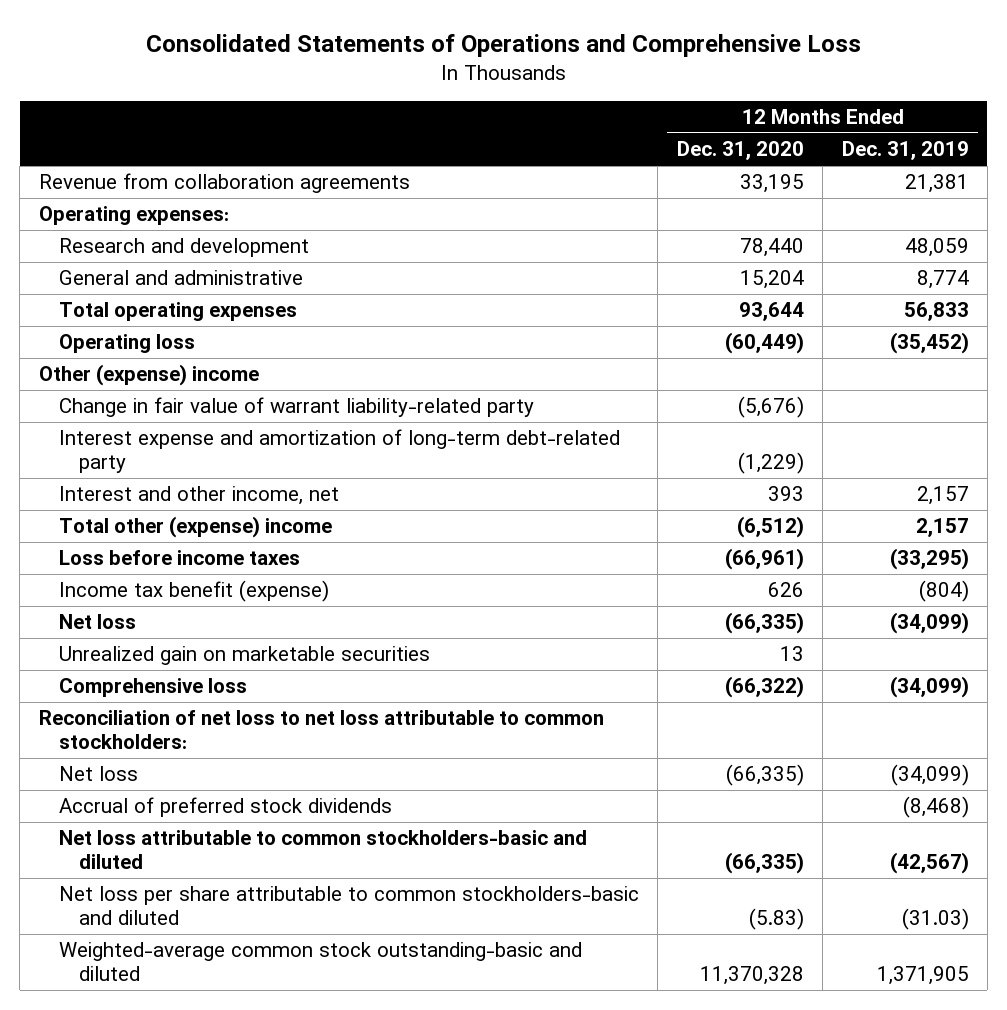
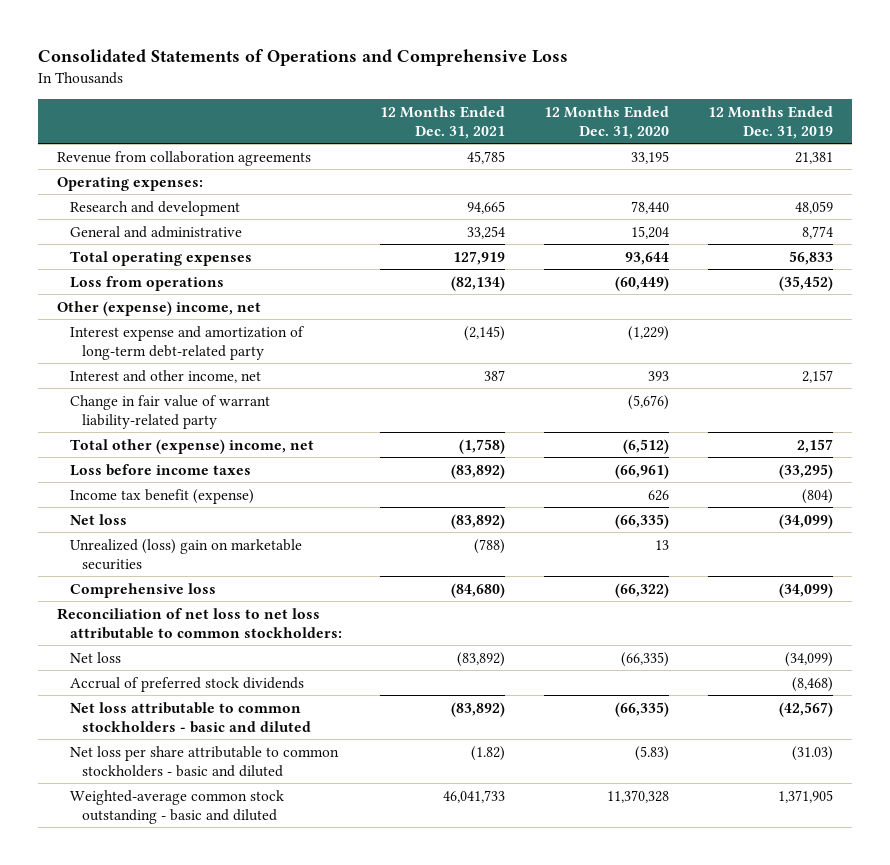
none -> [380,105,506,139] 12 Months Ended Dec. 31, 2021
[58,334,195,354] Operating loss -> [69,275,224,291] Loss from operations
[38,364,259,387] Other (expense) income -> [57,300,262,316] Other (expense) income, net
[58,397,534,418] Change in fair value of warrant liability-related party -> [69,394,270,429] Change in fair value of warrant liability-related party
[58,516,332,539] Total other (expense) income -> [69,438,314,454] Total other (expense) income, net
[58,646,430,666] Unrealized gain on marketable securities -> [69,538,302,570] Unrealized (loss) gain on marketable securities
[58,830,587,870] Net loss attributable to common stockholders-basic and diluted -> [69,701,312,733] Net loss attributable to common stockholders - basic and diluted
[58,886,639,926] Net loss per share attributable to common stockholders-basic and diluted -> [69,745,339,777] Net loss per share attributable to common stockholders - basic and diluted
[58,942,582,982] Weighted-average common stock outstanding-basic and diluted -> [69,789,284,824] Weighted-average common stock outstanding - basic and diluted

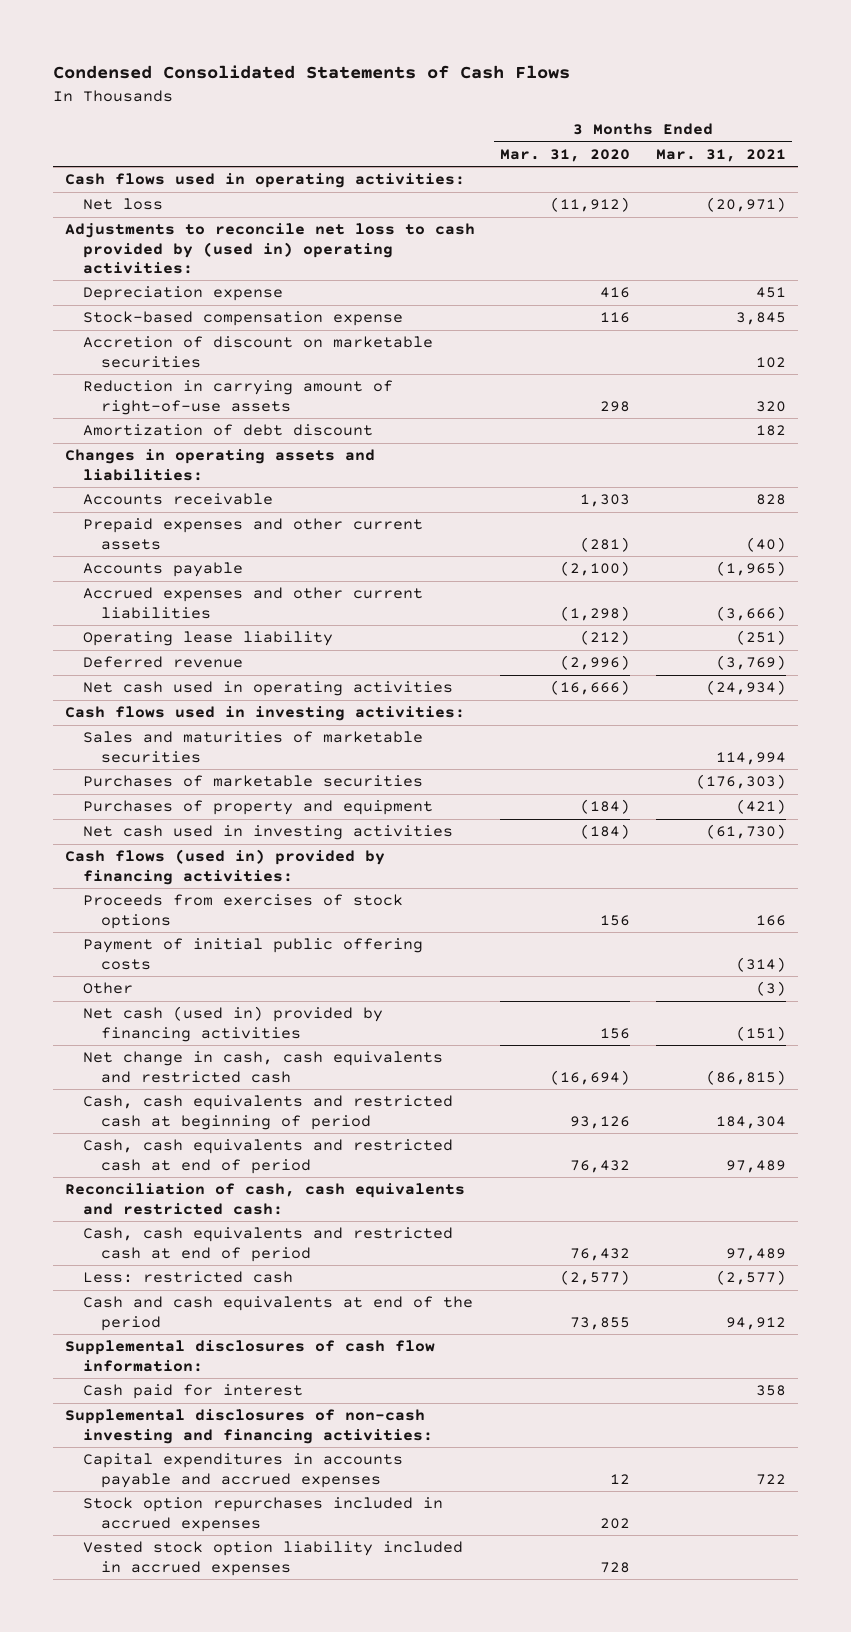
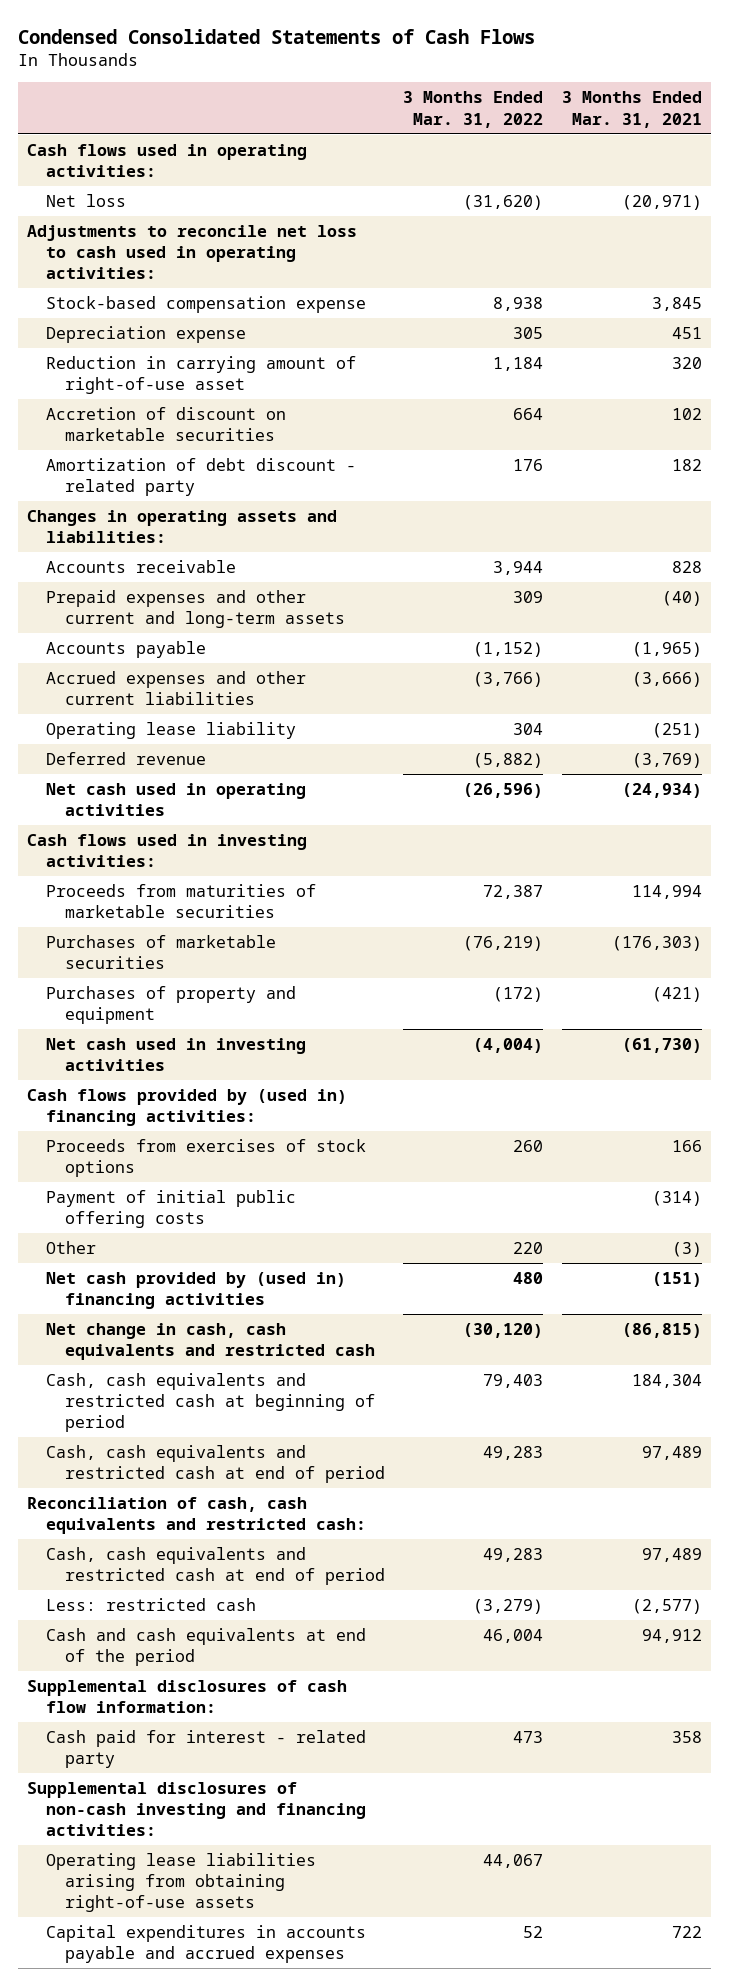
[500,148,631,162] Mar. 31, 2020 -> none
none -> [403,91,544,128] 3 Months Ended Mar. 31, 2022
[65,223,476,274] Adjustments to reconcile net loss to cash provided by (used in) operating activities: -> [27,224,358,280] Adjustments to reconcile net loss to cash used in operating activities:
[83,286,284,302] Depreciation expense -> [46,325,247,343] Depreciation expense
none -> [46,355,357,395] Reduction in carrying amount of right-of-use asset
[83,380,394,415] Reduction in carrying amount of right-of-use assets -> none
[83,424,374,437] Amortization of debt discount -> [46,457,357,497] Amortization of debt discount - related party
[83,518,424,550] Prepaid expenses and other current assets -> [46,589,345,629] Prepaid expenses and other current and long-term assets
[83,731,424,763] Sales and maturities of marketable securities -> [46,883,317,919] Proceeds from maturities of marketable securities
[65,849,386,885] Cash flows (used in) provided by financing activities: -> [27,1088,348,1127] Cash flows provided by (used in) financing activities:
[83,1006,384,1042] Net cash (used in) provided by financing activities -> [46,1271,347,1310] Net cash provided by (used in) financing activities
[83,1384,304,1400] Cash paid for interest -> [46,1729,367,1769] Cash paid for interest - related party
none -> [46,1852,317,1913] Operating lease liabilities arising from obtaining right-of-use assets
[83,1497,444,1532] Stock option repurchases included in accrued expenses -> none
[83,1541,464,1576] Vested stock option liability included in accrued expenses -> none

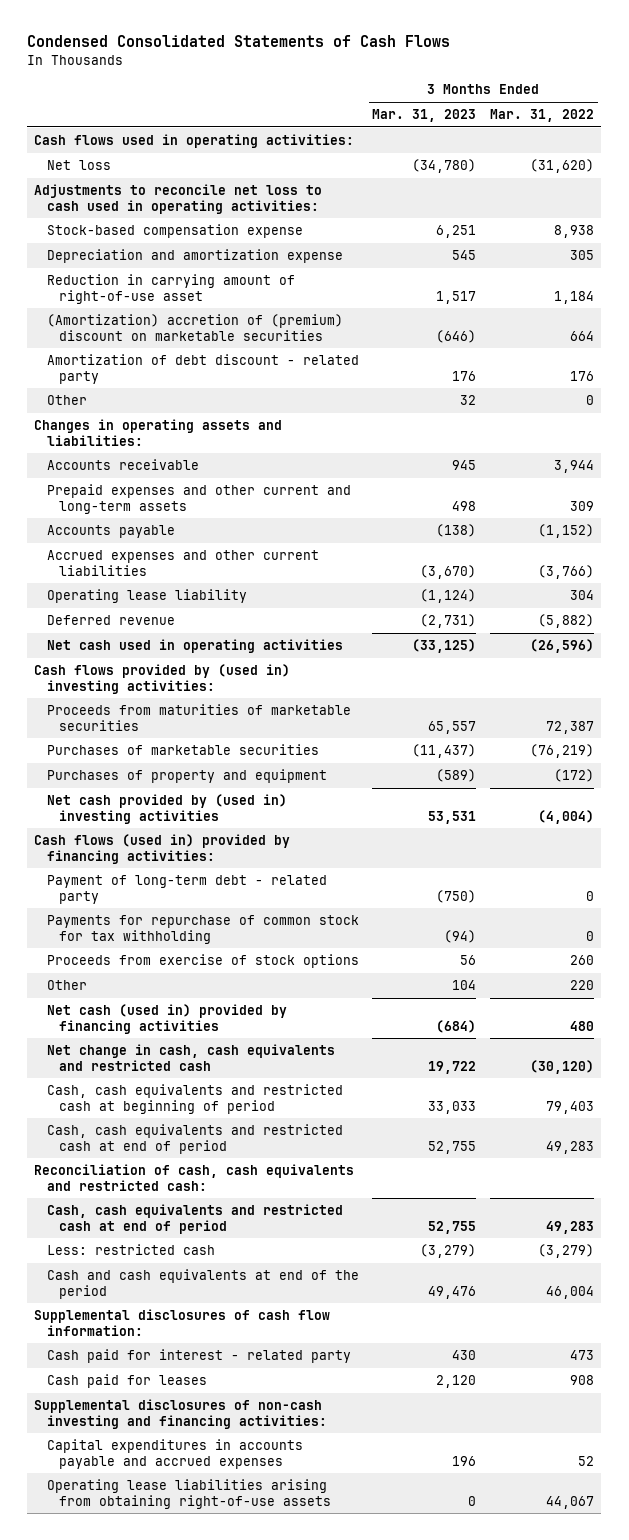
[561,91,702,128] 3 Months Ended Mar. 31, 2021 -> none
none -> [372,108,477,122] Mar. 31, 2023
[46,325,247,343] Depreciation expense -> [46,248,343,263] Depreciation and amortization expense
[46,406,287,442] Accretion of discount on marketable securities -> [46,313,343,341] (Amortization) accretion of (premium) discount on marketable securities
none -> [46,394,87,405] Other
[27,833,308,868] Cash flows used in investing activities: -> [34,663,291,694] Cash flows provided by (used in) investing activities:
[46,1189,297,1229] Payment of initial public offering costs -> none
[46,1037,307,1072] Net cash used in investing activities -> [46,793,287,824] Net cash provided by (used in) investing activities
[27,1088,348,1127] Cash flows provided by (used in) financing activities: -> [34,833,291,864] Cash flows (used in) provided by financing activities:
none -> [46,874,327,904] Payment of long-term debt - related party
none -> [46,914,359,944] Payments for repurchase of common stock for tax withholding
[46,1138,367,1178] Proceeds from exercises of stock options -> [46,953,359,968] Proceeds from exercise of stock options
[46,1271,347,1310] Net cash provided by (used in) financing activities -> [46,1003,287,1034] Net cash (used in) provided by financing activities
none -> [46,1373,207,1388] Cash paid for leases
[46,1852,317,1913] Operating lease liabilities arising from obtaining right-of-use assets -> [46,1478,331,1509] Operating lease liabilities arising from obtaining right-of-use assets

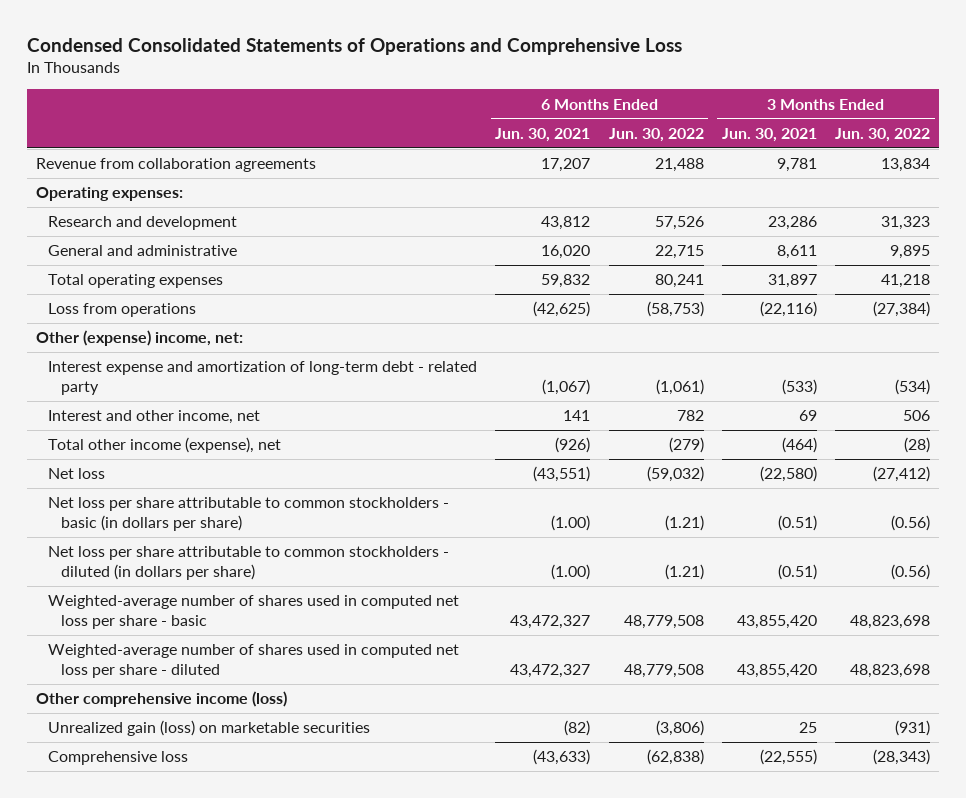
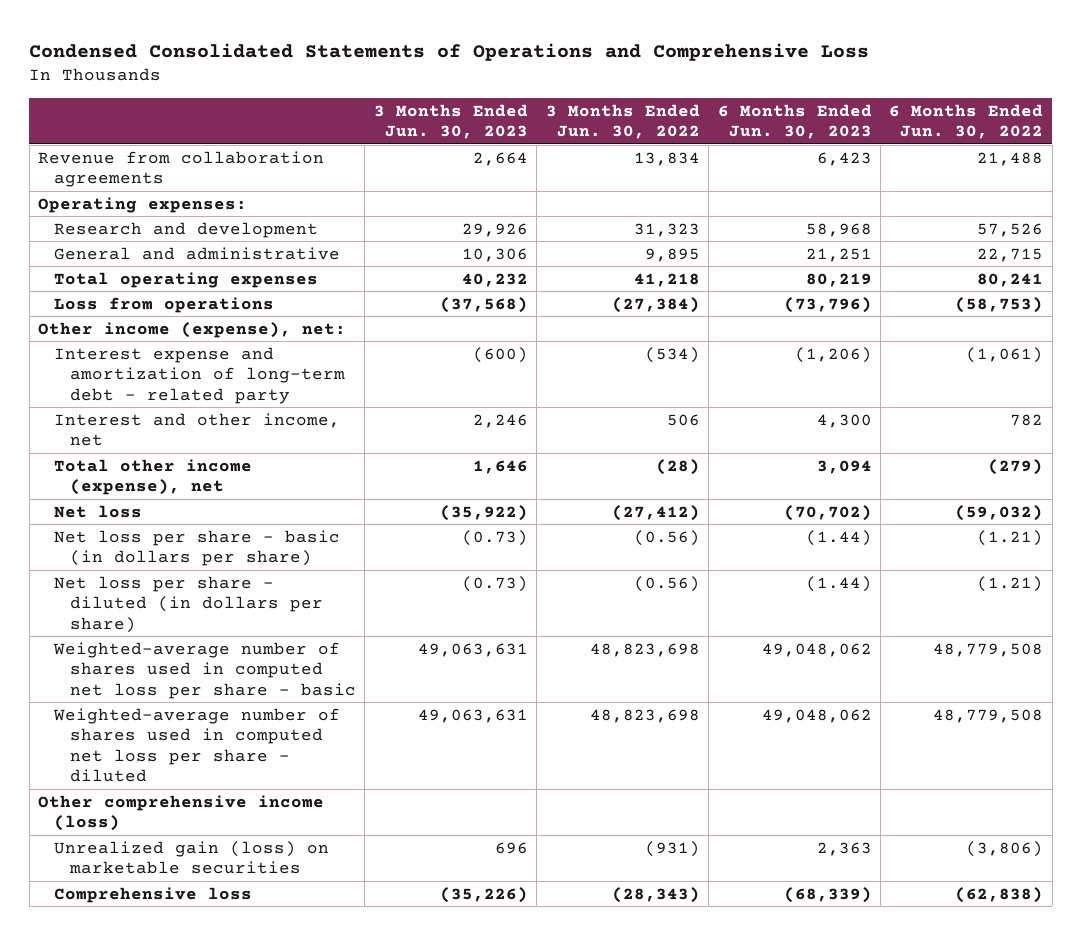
[495,127,591,142] Jun. 30, 2021 -> none
[721,127,817,142] Jun. 30, 2021 -> none
none -> [373,103,528,140] 3 Months Ended Jun. 30, 2023
none -> [717,103,872,140] 6 Months Ended Jun. 30, 2023
[35,330,243,347] Other (expense) income, net: -> [38,321,347,338] Other income (expense), net:
[48,497,450,532] Net loss per share attributable to common stockholders - basic (in dollars per share) -> [54,529,341,567] Net loss per share - basic (in dollars per share)
[48,546,450,581] Net loss per share attributable to common stockholders - diluted (in dollars per share) -> [54,575,323,633] Net loss per share - diluted (in dollars per share)

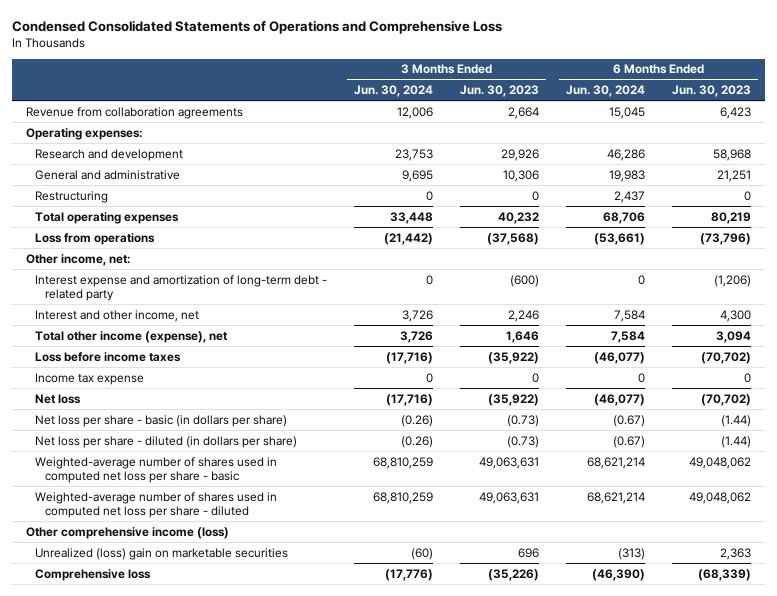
[545,103,700,140] 3 Months Ended Jun. 30, 2022 -> none
[889,103,1044,140] 6 Months Ended Jun. 30, 2022 -> none
none -> [354,85,434,98] Jun. 30, 2024
none -> [566,85,646,98] Jun. 30, 2024
none -> [35,190,109,203] Restructuring
[38,321,347,338] Other income (expense), net: -> [25,253,130,266] Other income, net:
none -> [35,351,182,362] Loss before income taxes
none -> [35,372,145,385] Income tax expense
[54,840,330,875] Unrealized gain (loss) on marketable securities -> [35,547,289,560] Unrealized (loss) gain on marketable securities

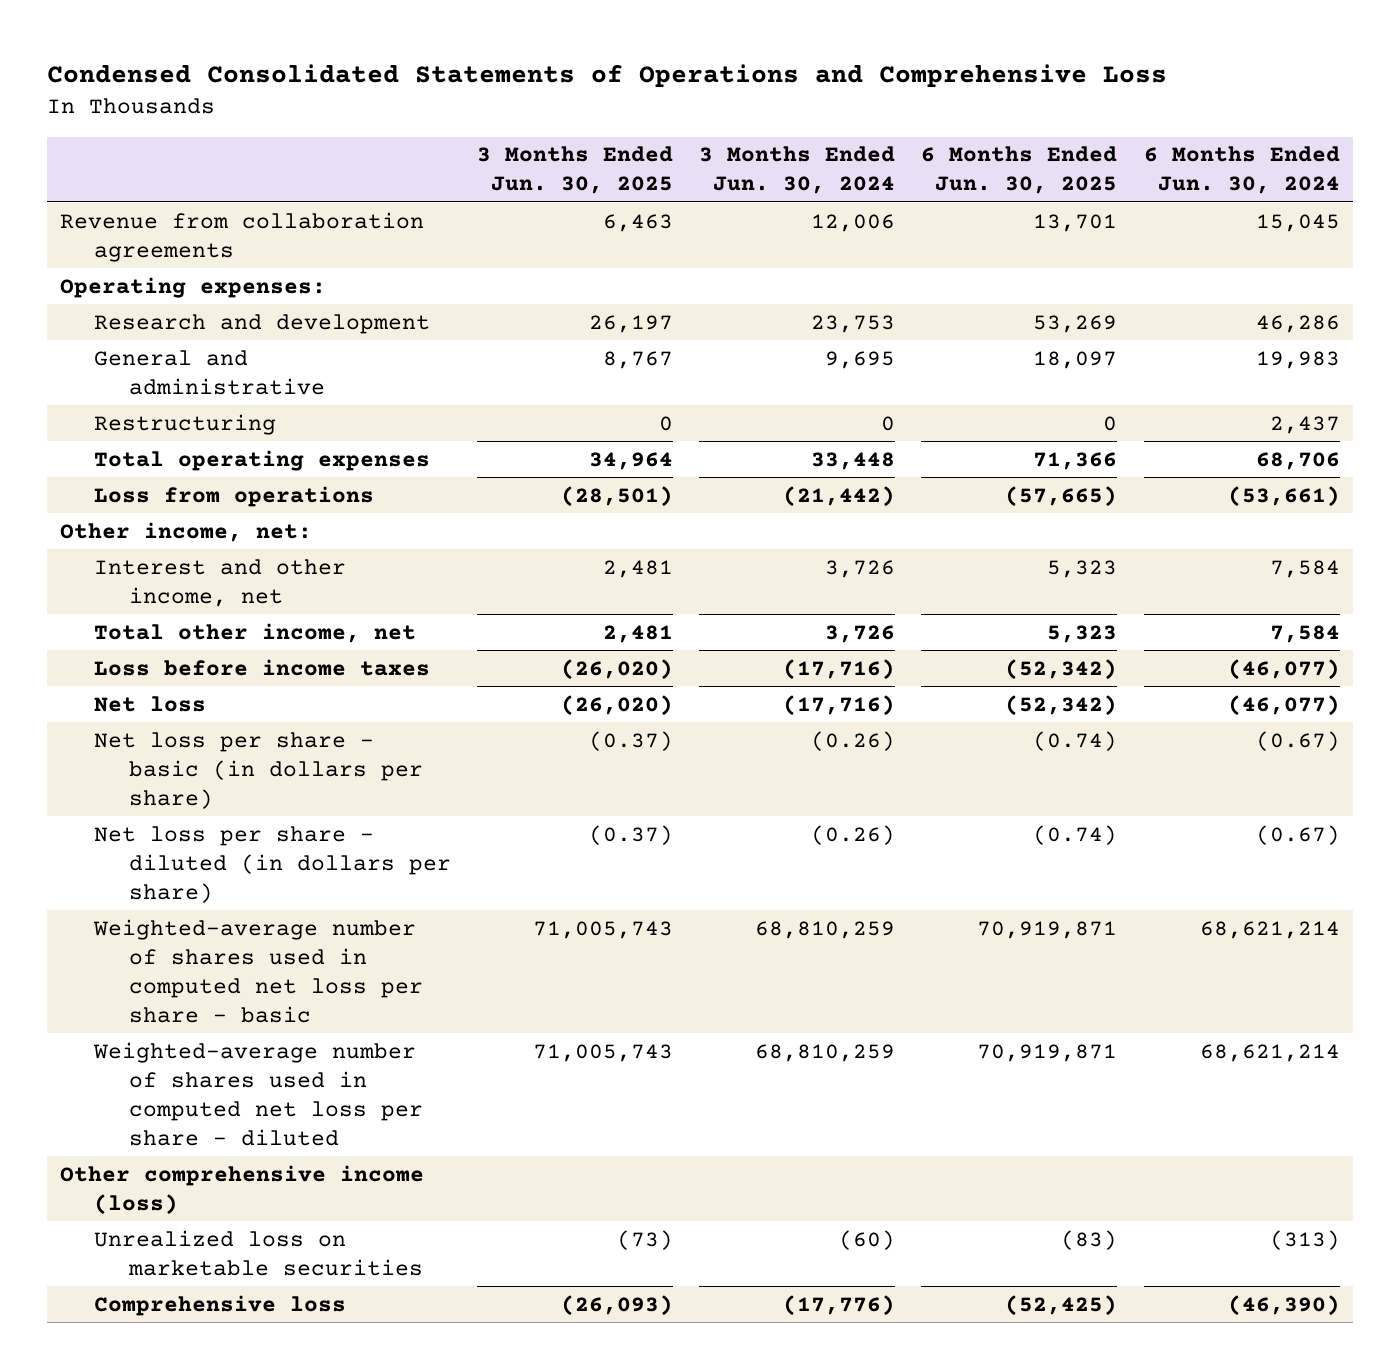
[460,85,540,98] Jun. 30, 2023 -> none
[672,85,752,98] Jun. 30, 2023 -> none
none -> [477,146,674,195] 3 Months Ended Jun. 30, 2025
none -> [921,146,1118,195] 6 Months Ended Jun. 30, 2025
[35,274,328,302] Interest expense and amortization of long-term debt - related party -> none
[35,330,229,343] Total other income (expense), net -> [94,622,417,643] Total other income, net
[35,372,145,385] Income tax expense -> none
[35,547,289,560] Unrealized (loss) gain on marketable securities -> [94,1229,424,1276] Unrealized loss on marketable securities

